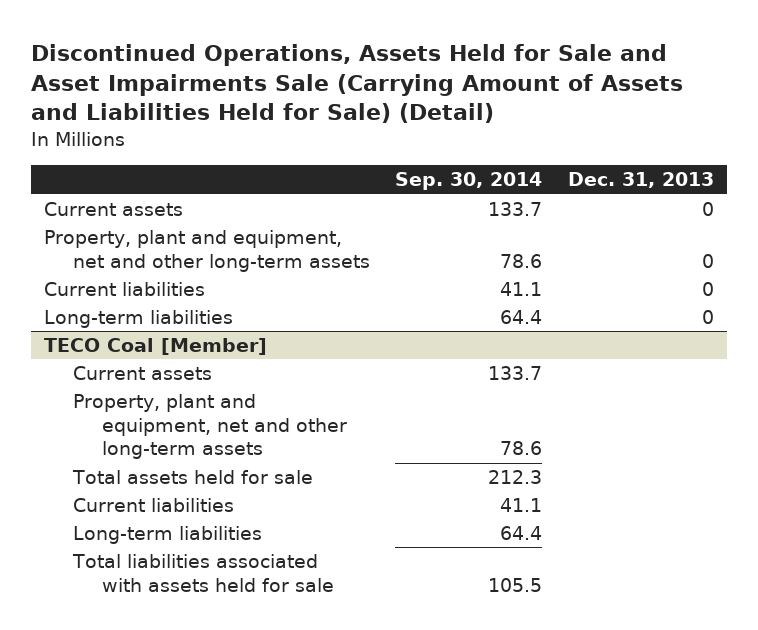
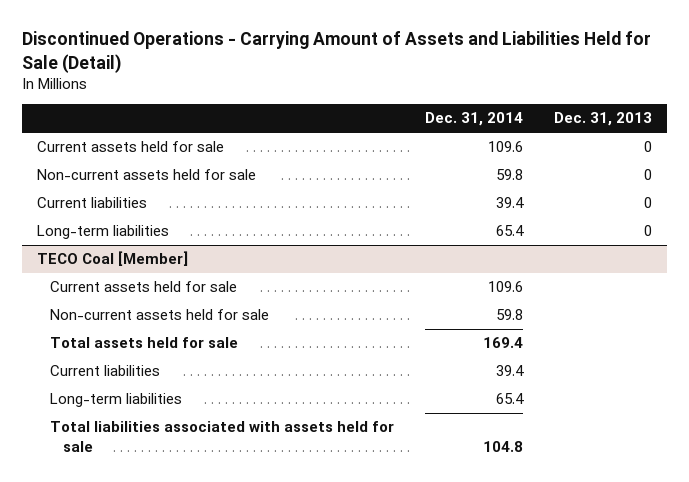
[31,43,684,124] Discontinued Operations, Assets Held for Sale and Asset Impairments Sale (Carrying Amount of Assets and Liabilities Held for Sale) (Detail) -> [22,31,652,73] Discontinued Operations - Carrying Amount of Assets and Liabilities Held for Sale (Detail)
[395,172,543,191] Sep. 30, 2014 -> none
none -> [424,112,523,127] Dec. 31, 2014
[43,230,370,272] Property, plant and equipment, net and other long-term assets -> none
[43,202,183,217] Current assets -> [37,141,225,153] Current assets held for sale
none -> [37,169,257,181] Non-current assets held for sale
[72,394,347,460] Property, plant and equipment, net and other long-term assets -> none
[72,366,212,381] Current assets -> [50,281,238,293] Current assets held for sale
none -> [50,309,270,321] Non-current assets held for sale

